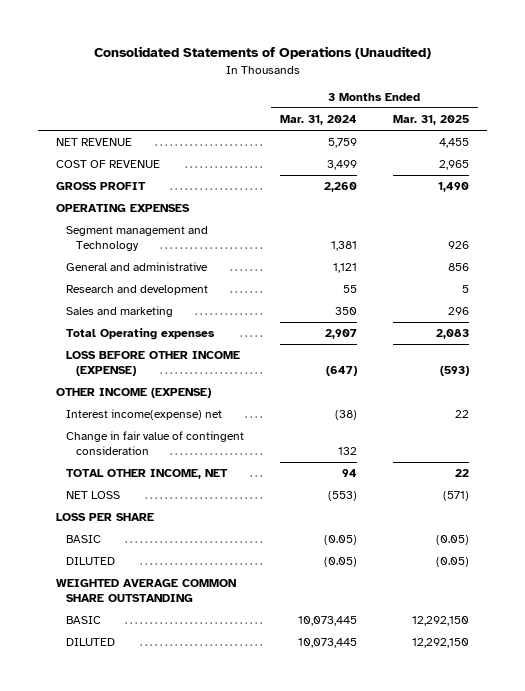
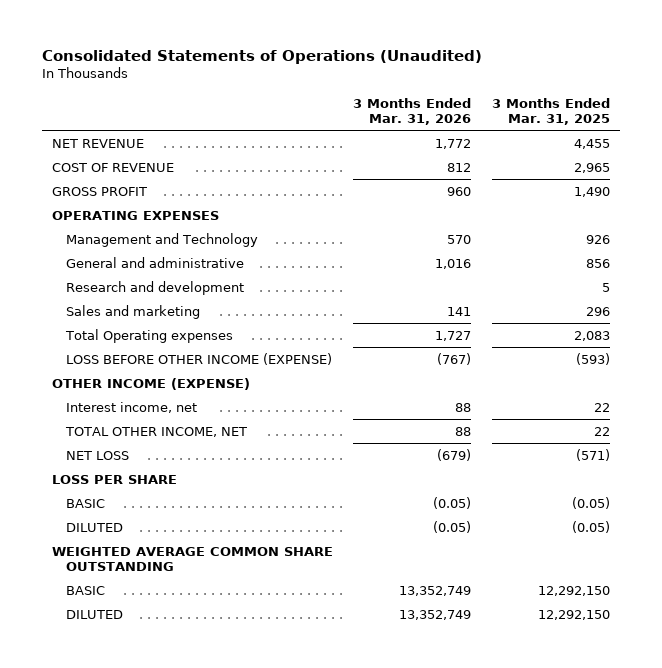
[279,115,357,126] Mar. 31, 2024 -> none
none -> [353,97,472,125] 3 Months Ended Mar. 31, 2026
[66,226,209,252] Segment management and Technology -> [66,232,259,247] Management and Technology
[66,431,245,456] Change in fair value of contingent consideration -> none
[66,409,223,421] Interest income(expense) net -> [66,401,198,413] Interest income, net

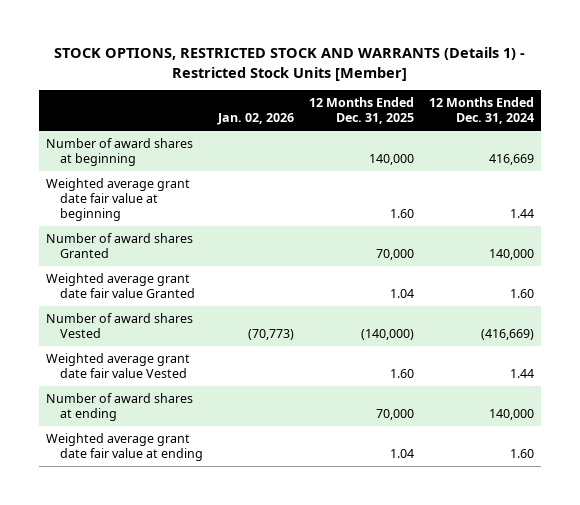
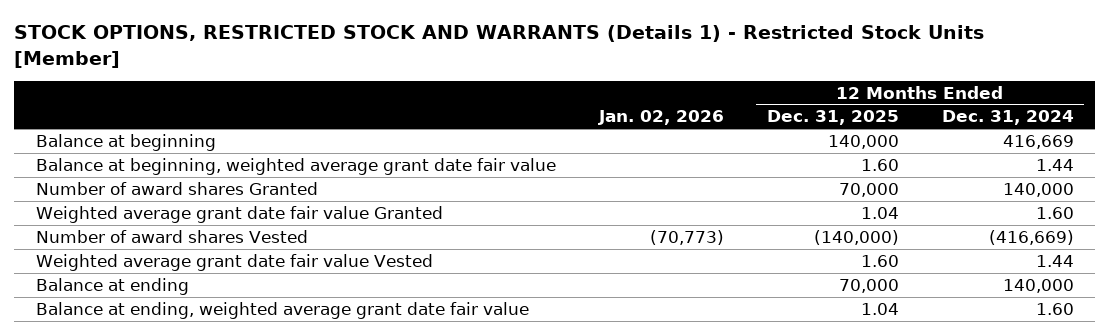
[46,137,194,167] Number of award shares at beginning -> [35,133,216,151] Balance at beginning
[46,177,191,222] Weighted average grant date fair value at beginning -> [35,157,556,175] Balance at beginning, weighted average grant date fair value
[46,392,194,422] Number of award shares at ending -> [35,277,189,295] Balance at ending
[46,432,204,462] Weighted average grant date fair value at ending -> [35,301,529,319] Balance at ending, weighted average grant date fair value

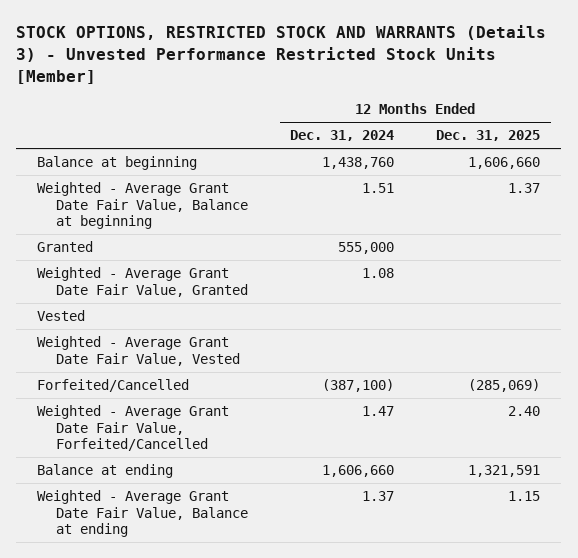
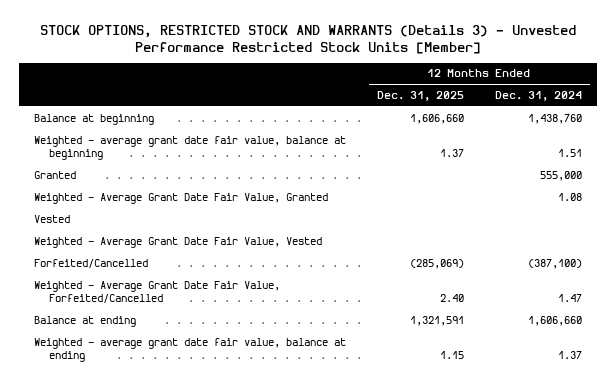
[37,182,249,230] Weighted - Average Grant Date Fair Value, Balance at beginning -> [34,135,347,161] Weighted - average grant date fair value, balance at beginning
[37,490,249,538] Weighted - Average Grant Date Fair Value, Balance at ending -> [34,337,347,363] Weighted - average grant date fair value, balance at ending

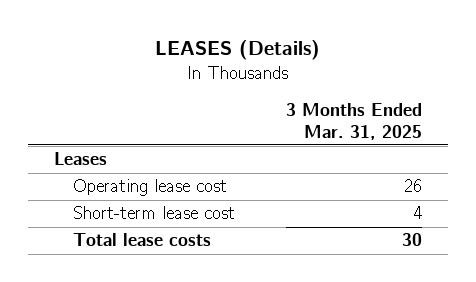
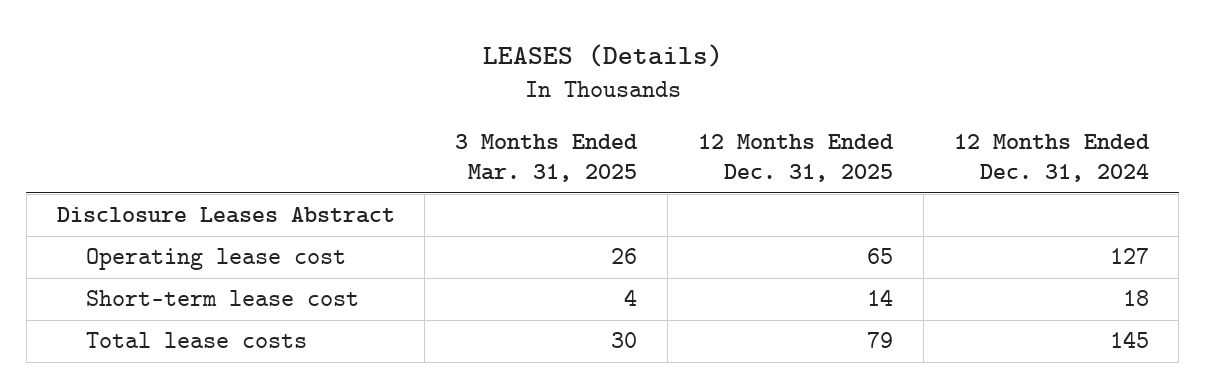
none -> [697,134,894,183] 12 Months Ended Dec. 31, 2025
none -> [953,134,1150,183] 12 Months Ended Dec. 31, 2024
[53,152,107,166] Leases -> [56,207,395,224] Disclosure Leases Abstract

